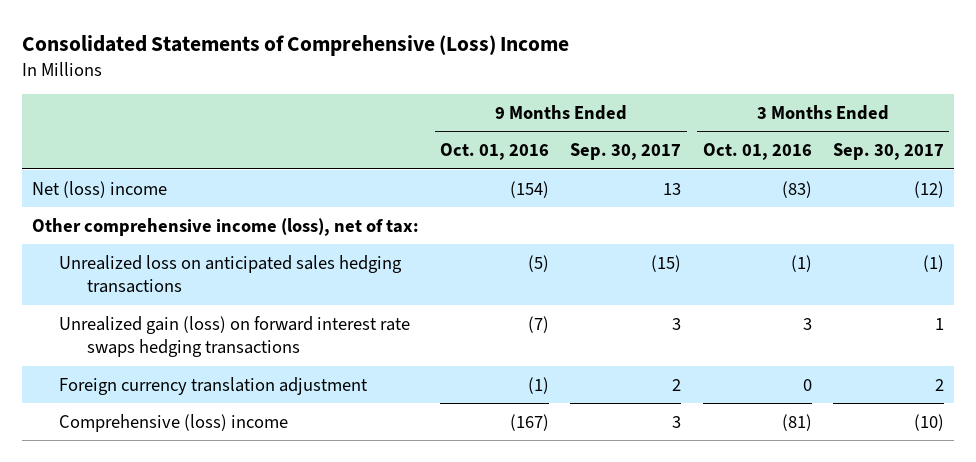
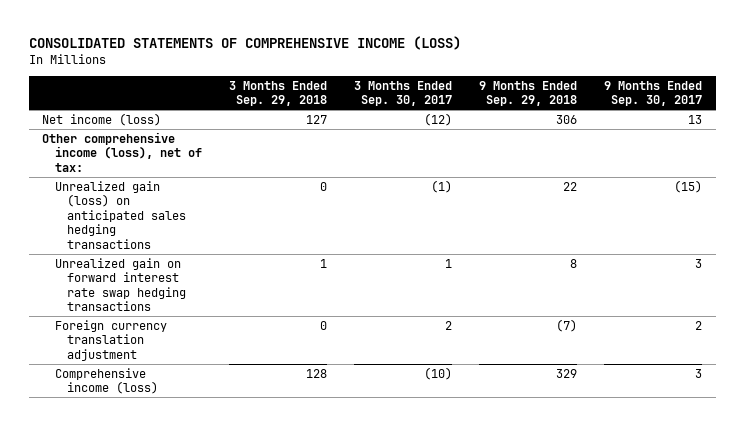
[21,34,569,56] Consolidated Statements of Comprehensive (Loss) Income -> [28,35,461,50] CONSOLIDATED STATEMENTS OF COMPREHENSIVE INCOME (LOSS)
[440,143,550,161] Oct. 01, 2016 -> none
[702,143,812,161] Oct. 01, 2016 -> none
none -> [228,80,327,107] 3 Months Ended Sep. 29, 2018
none -> [479,80,578,107] 9 Months Ended Sep. 29, 2018
[32,180,168,198] Net (loss) income -> [42,112,162,126] Net income (loss)
[59,254,403,294] Unrealized loss on anticipated sales hedging transactions -> [54,180,187,250] Unrealized gain (loss) on anticipated sales hedging transactions
[59,315,411,358] Unrealized gain (loss) on forward interest rate swaps hedging transactions -> [54,257,187,312] Unrealized gain on forward interest rate swap hedging transactions
[59,413,289,432] Comprehensive (loss) income -> [54,367,159,395] Comprehensive income (loss)

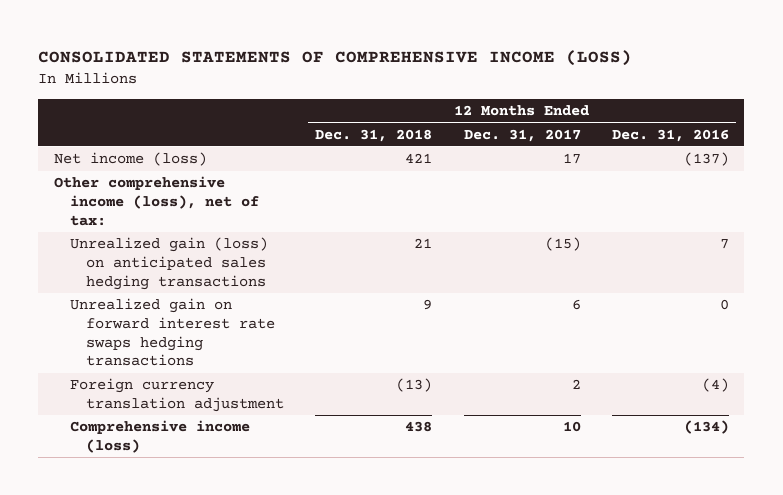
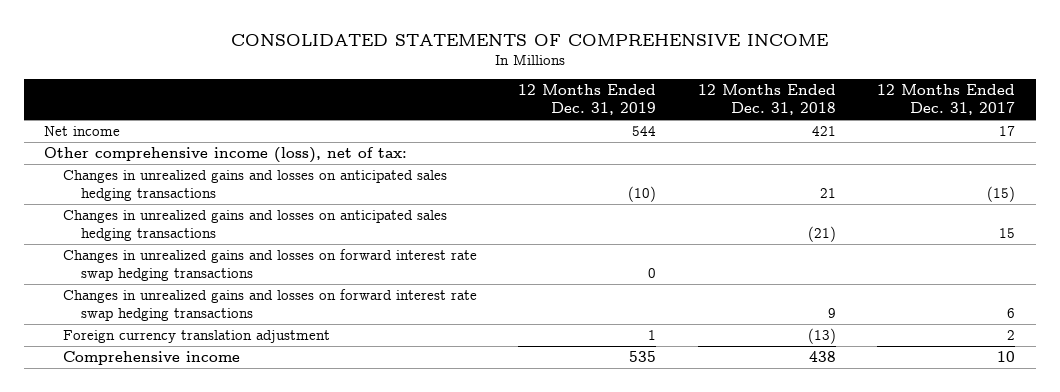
[38,50,633,67] CONSOLIDATED STATEMENTS OF COMPREHENSIVE INCOME (LOSS) -> [230,33,828,46] CONSOLIDATED STATEMENTS OF COMPREHENSIVE INCOME
[611,128,729,142] Dec. 31, 2016 -> none
none -> [518,84,657,116] 12 Months Ended Dec. 31, 2019
[53,152,207,167] Net income (loss) -> [44,125,121,136] Net income
none -> [62,169,447,201] Changes in unrealized gains and losses on anticipated sales hedging transactions
[70,237,269,290] Unrealized gain (loss) on anticipated sales hedging transactions -> [62,209,447,241] Changes in unrealized gains and losses on anticipated sales hedging transactions
[414,238,433,249] 21 -> [807,225,836,242] (21)
[544,237,581,252] (15) -> [999,227,1016,238] 15
none -> [62,248,477,281] Changes in unrealized gains and losses on forward interest rate swap hedging transactions
[70,298,276,367] Unrealized gain on forward interest rate swaps hedging transactions -> [62,288,477,321] Changes in unrealized gains and losses on forward interest rate swap hedging transactions
[70,420,251,453] Comprehensive income (loss) -> [62,350,240,365] Comprehensive income

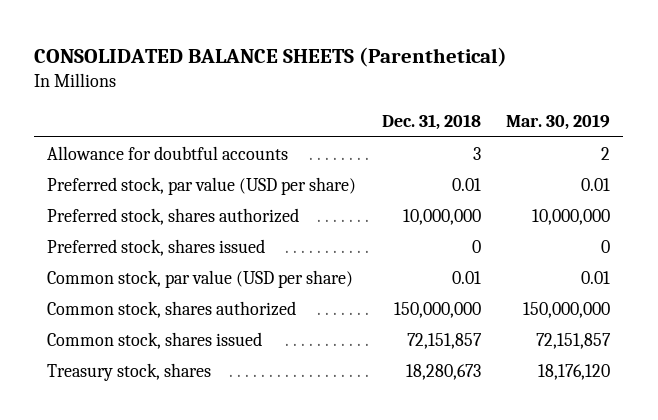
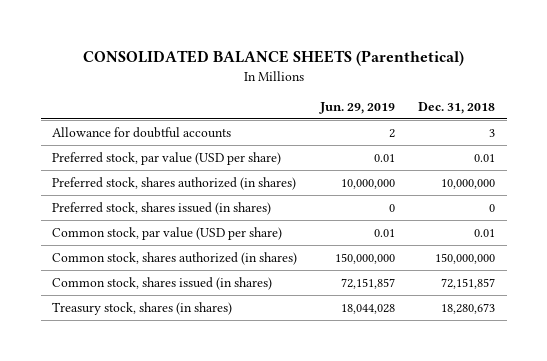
[506,114,611,131] Mar. 30, 2019 -> none
none -> [319,102,396,115] Jun. 29, 2019
[47,207,300,225] Preferred stock, shares authorized -> [52,176,297,190] Preferred stock, shares authorized (in shares)
[47,238,266,256] Preferred stock, shares issued -> [52,201,272,215] Preferred stock, shares issued (in shares)
[47,300,297,318] Common stock, shares authorized -> [52,251,298,265] Common stock, shares authorized (in shares)
[47,331,263,349] Common stock, shares issued -> [52,276,273,290] Common stock, shares issued (in shares)
[47,362,212,381] Treasury stock, shares -> [52,301,233,315] Treasury stock, shares (in shares)

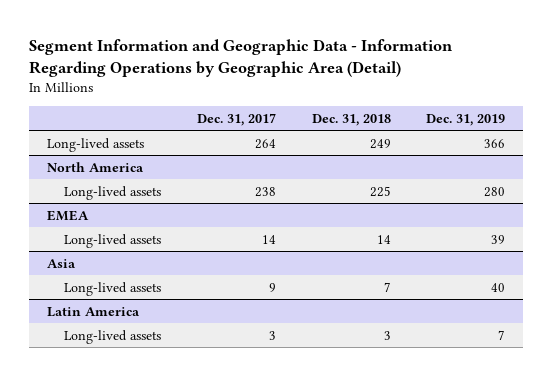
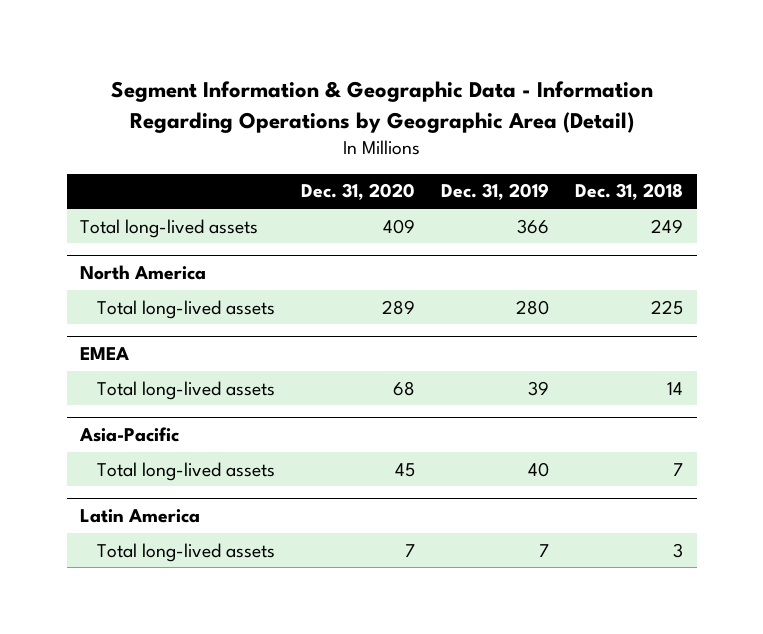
[28,38,453,77] Segment Information and Geographic Data - Information Regarding Operations by Geographic Area (Detail) -> [110,81,653,133] Segment Information & Geographic Data - Information Regarding Operations by Geographic Area (Detail)
[196,112,276,126] Dec. 31, 2017 -> none
none -> [301,183,416,201] Dec. 31, 2020
[46,137,144,152] Long-lived assets -> [79,218,258,238] Total long-lived assets
[64,185,162,200] Long-lived assets -> [97,299,276,319] Total long-lived assets
[64,233,162,248] Long-lived assets -> [97,380,276,400] Total long-lived assets
[46,258,76,268] Asia -> [78,426,179,442] Asia-Pacific
[64,281,162,296] Long-lived assets -> [97,461,276,481] Total long-lived assets
[64,329,162,344] Long-lived assets -> [97,542,276,562] Total long-lived assets

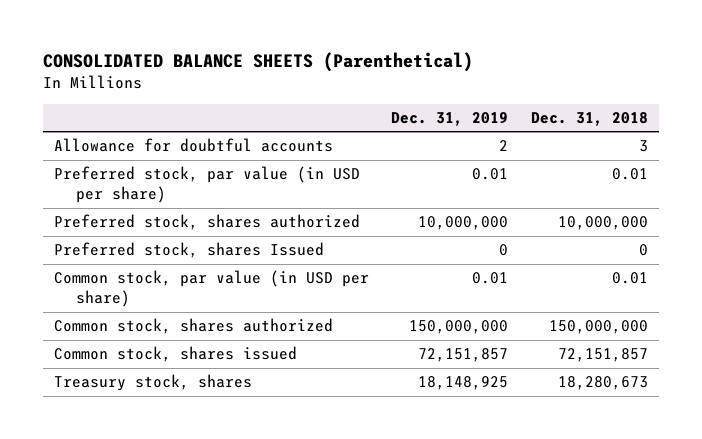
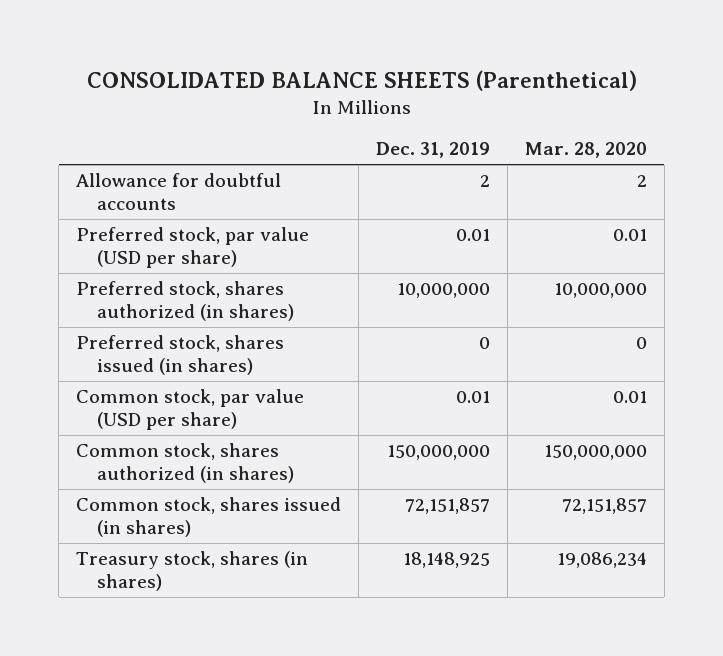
[530,112,648,127] Dec. 31, 2018 -> none
none -> [524,142,647,159] Mar. 28, 2020
[54,166,361,204] Preferred stock, par value (in USD per share) -> [76,226,310,268] Preferred stock, par value (USD per share)
[54,214,361,231] Preferred stock, shares authorized -> [76,280,295,321] Preferred stock, shares authorized (in shares)
[54,242,325,259] Preferred stock, shares Issued -> [76,334,285,375] Preferred stock, shares issued (in shares)
[54,270,370,308] Common stock, par value (in USD per share) -> [76,388,305,430] Common stock, par value (USD per share)
[54,318,334,335] Common stock, shares authorized -> [76,442,295,483] Common stock, shares authorized (in shares)
[54,346,298,363] Common stock, shares issued -> [76,496,342,537] Common stock, shares issued (in shares)
[54,374,253,392] Treasury stock, shares -> [76,550,309,591] Treasury stock, shares (in shares)

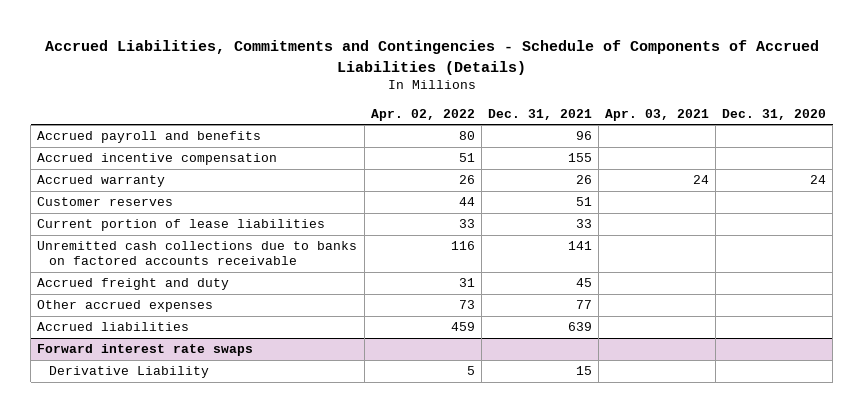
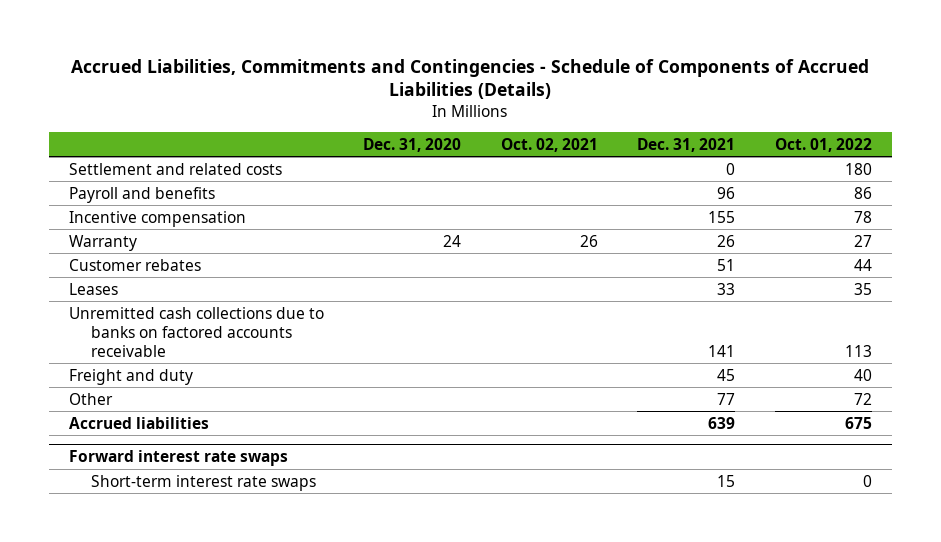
[370,108,475,121] Apr. 02, 2022 -> none
[605,108,710,121] Apr. 03, 2021 -> none
none -> [500,137,598,152] Oct. 02, 2021
none -> [775,137,873,152] Oct. 01, 2022
none -> [68,162,282,175] Settlement and related costs
[37,131,262,144] Accrued payroll and benefits -> [68,186,215,203] Payroll and benefits
[37,153,278,166] Accrued incentive compensation -> [68,210,246,227] Incentive compensation
[37,175,166,188] Accrued warranty -> [68,234,137,251] Warranty
[37,197,174,207] Customer reserves -> [68,258,201,271] Customer rebates
[37,219,326,232] Current portion of lease liabilities -> [68,282,118,295] Leases
[37,278,230,291] Accrued freight and duty -> [68,368,193,385] Freight and duty
[37,300,214,313] Other accrued expenses -> [68,392,113,405] Other
[48,366,209,379] Derivative Liability -> [91,474,317,491] Short-term interest rate swaps

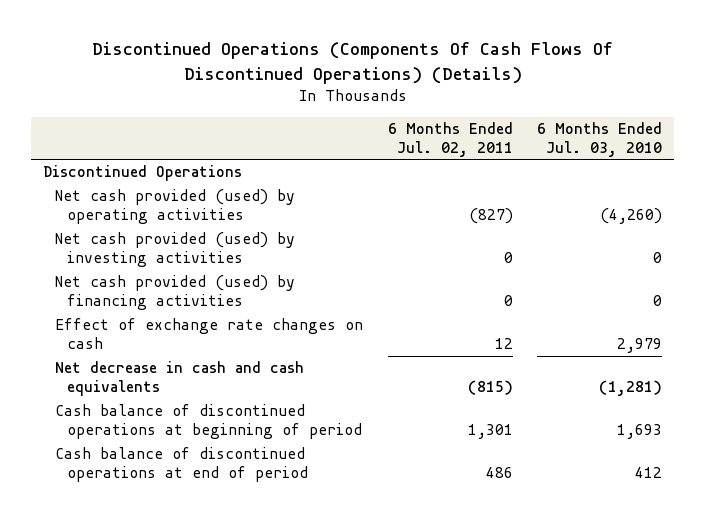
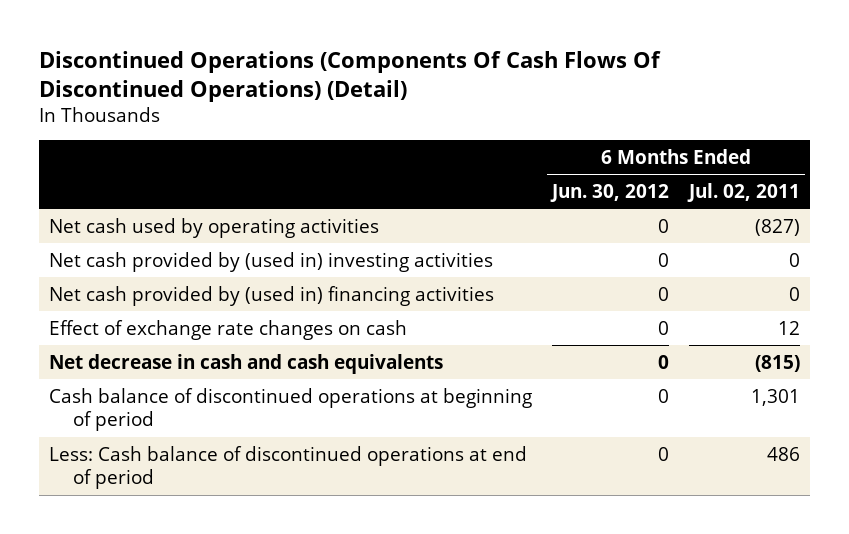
[91,42,613,84] Discontinued Operations (Components Of Cash Flows Of Discontinued Operations) (Details) -> [39,51,662,102] Discontinued Operations (Components Of Cash Flows Of Discontinued Operations) (Detail)
[537,121,663,157] 6 Months Ended Jul. 03, 2010 -> none
none -> [550,183,670,202] Jun. 30, 2012
[43,165,243,182] Discontinued Operations -> none
[54,189,295,225] Net cash provided (used) by operating activities -> [49,217,380,238] Net cash used by operating activities
[54,232,295,268] Net cash provided (used) by investing activities -> [49,251,494,272] Net cash provided by (used in) investing activities
[54,275,295,311] Net cash provided (used) by financing activities -> [49,285,495,306] Net cash provided by (used in) financing activities
[54,447,308,483] Cash balance of discontinued operations at end of period -> [49,445,528,490] Less: Cash balance of discontinued operations at end of period

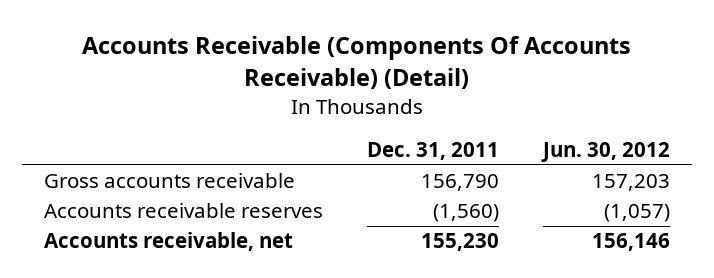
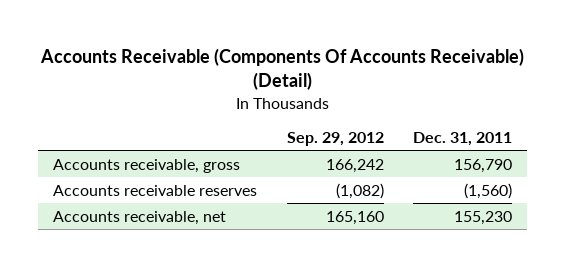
[541,142,671,163] Jun. 30, 2012 -> none
none -> [286,132,384,147] Sep. 29, 2012
[44,173,296,189] Gross accounts receivable -> [53,158,241,173] Accounts receivable, gross

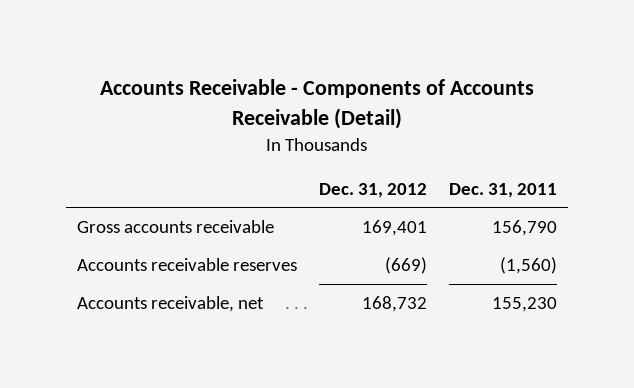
[39,47,524,91] Accounts Receivable (Components Of Accounts Receivable) (Detail) -> [99,79,534,129] Accounts Receivable - Components of Accounts Receivable (Detail)
[286,132,384,147] Sep. 29, 2012 -> none
none -> [318,182,427,198] Dec. 31, 2012
[53,158,241,173] Accounts receivable, gross -> [76,220,274,234] Gross accounts receivable

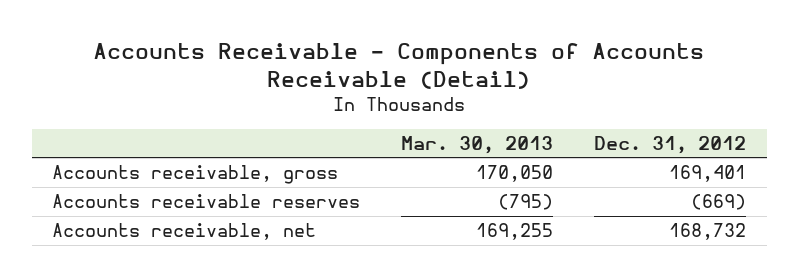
[449,182,558,198] Dec. 31, 2011 -> none
none -> [401,135,554,154] Mar. 30, 2013
[76,220,274,234] Gross accounts receivable -> [52,165,339,185] Accounts receivable, gross

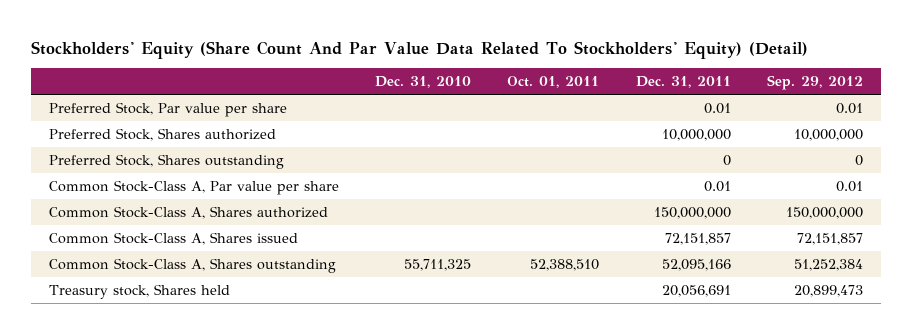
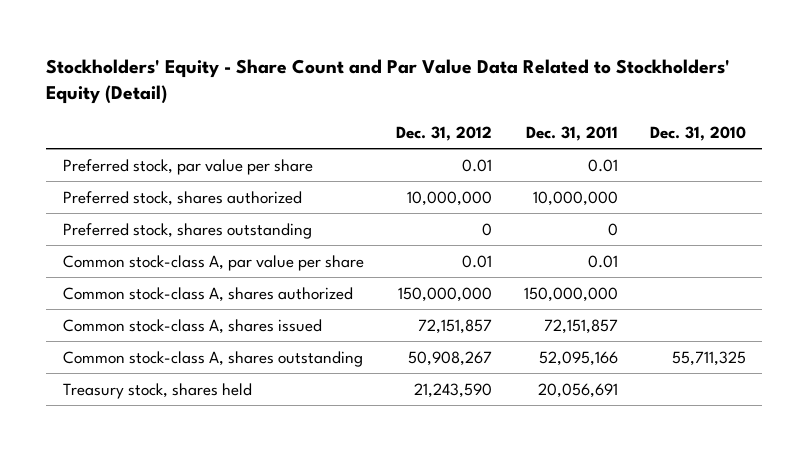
[31,40,809,59] Stockholders' Equity (Share Count And Par Value Data Related To Stockholders' Equity) (Detail) -> [46,58,731,105] Stockholders' Equity - Share Count and Par Value Data Related to Stockholders' Equity (Detail)
[507,76,600,89] Oct. 01, 2011 -> none
[766,75,863,91] Sep. 29, 2012 -> none
none -> [395,125,492,141] Dec. 31, 2012
[49,102,288,118] Preferred Stock, Par value per share -> [62,158,313,175] Preferred stock, par value per share
[49,128,277,142] Preferred Stock, Shares authorized -> [62,190,302,206] Preferred stock, shares authorized
[49,154,285,170] Preferred Stock, Shares outstanding -> [62,222,312,239] Preferred stock, shares outstanding
[49,180,340,196] Common Stock-Class A, Par value per share -> [62,254,364,271] Common stock-class A, par value per share
[49,206,329,220] Common Stock-Class A, Shares authorized -> [62,286,353,302] Common stock-class A, shares authorized
[49,232,299,246] Common Stock-Class A, Shares issued -> [62,318,322,334] Common stock-class A, shares issued
[49,258,337,274] Common Stock-Class A, Shares outstanding -> [62,350,363,367] Common stock-class A, shares outstanding
[49,284,231,300] Treasury stock, Shares held -> [62,382,252,399] Treasury stock, shares held

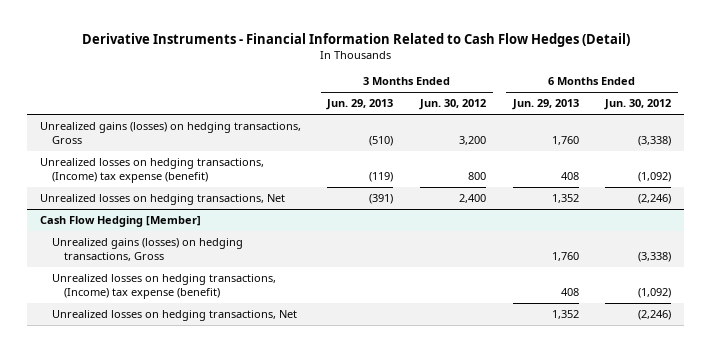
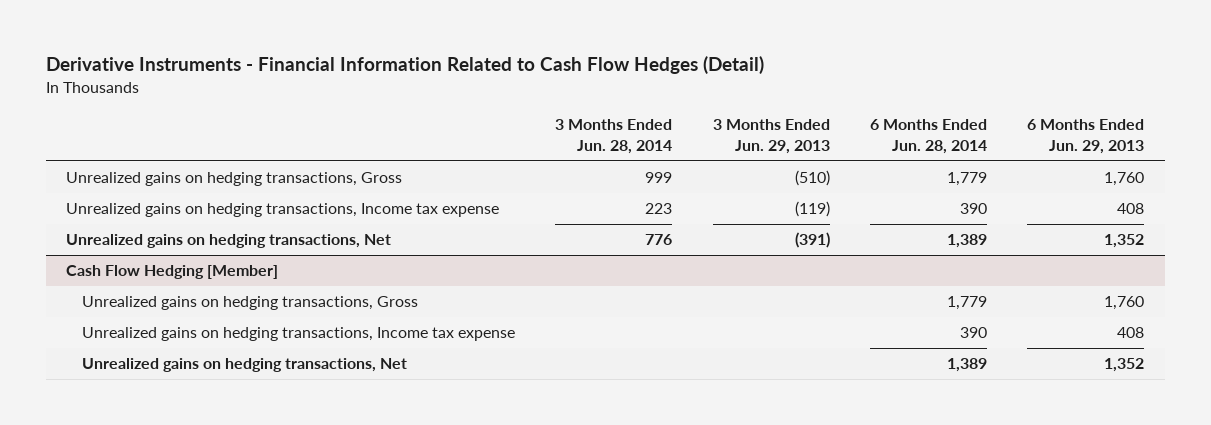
[419,99,487,111] Jun. 30, 2012 -> none
[604,99,672,111] Jun. 30, 2012 -> none
none -> [555,119,673,155] 3 Months Ended Jun. 28, 2014
none -> [870,119,988,155] 6 Months Ended Jun. 28, 2014
[39,122,301,145] Unrealized gains (losses) on hedging transactions, Gross -> [66,172,403,187] Unrealized gains on hedging transactions, Gross
[39,158,264,184] Unrealized losses on hedging transactions, (Income) tax expense (benefit) -> [66,203,500,218] Unrealized gains on hedging transactions, Income tax expense
[39,194,285,206] Unrealized losses on hedging transactions, Net -> [66,234,392,249] Unrealized gains on hedging transactions, Net
[52,238,244,262] Unrealized gains (losses) on hedging transactions, Gross -> [82,296,419,311] Unrealized gains on hedging transactions, Gross
[52,274,277,300] Unrealized losses on hedging transactions, (Income) tax expense (benefit) -> [82,327,516,342] Unrealized gains on hedging transactions, Income tax expense
[52,310,298,322] Unrealized losses on hedging transactions, Net -> [82,358,408,373] Unrealized gains on hedging transactions, Net

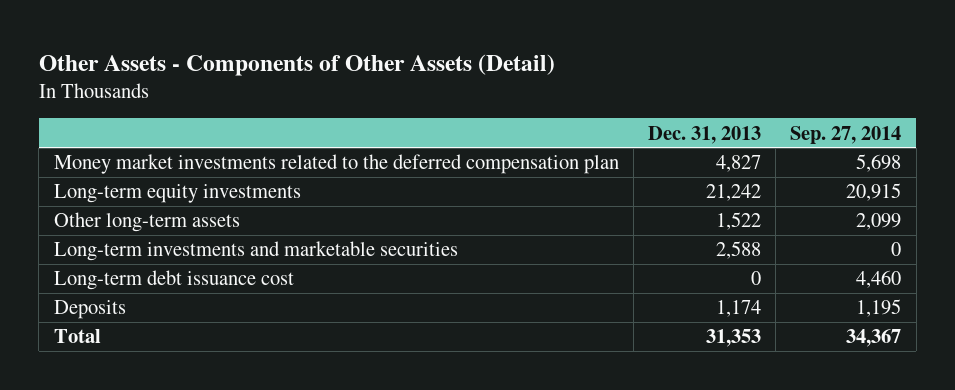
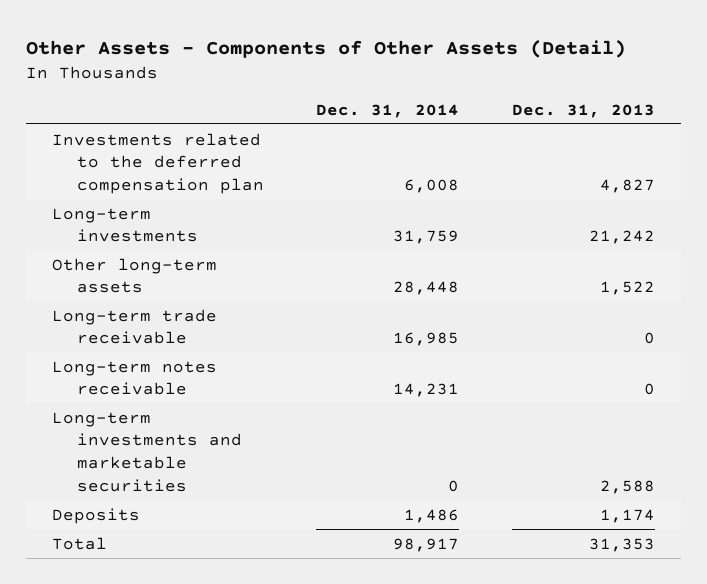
[790,125,902,144] Sep. 27, 2014 -> none
none -> [316,103,460,118] Dec. 31, 2014
[53,154,619,175] Money market investments related to the deferred compensation plan -> [52,132,264,195] Investments related to the deferred compensation plan
[53,184,301,204] Long-term equity investments -> [52,207,198,243] Long-term investments
none -> [52,308,218,345] Long-term trade receivable
none -> [52,360,218,396] Long-term notes receivable
[53,270,294,291] Long-term debt issuance cost -> none

